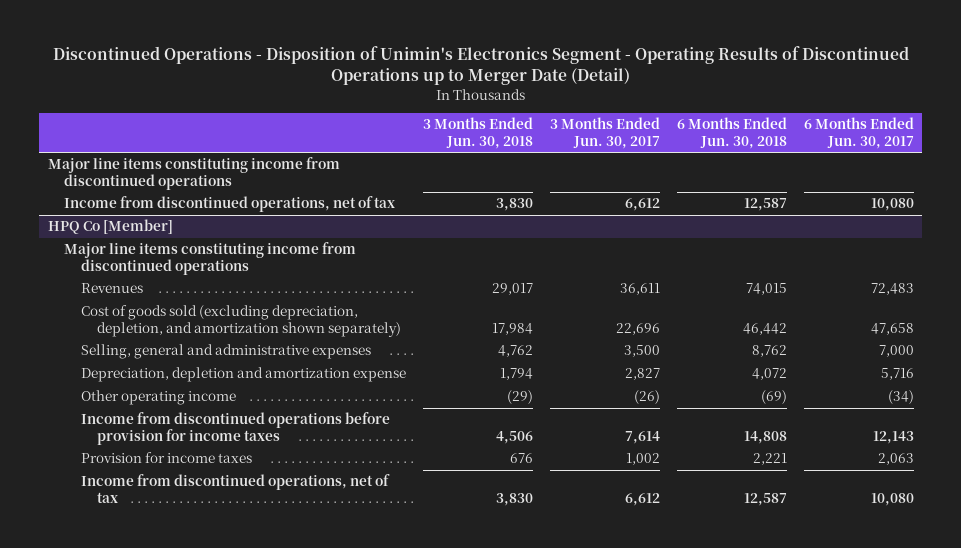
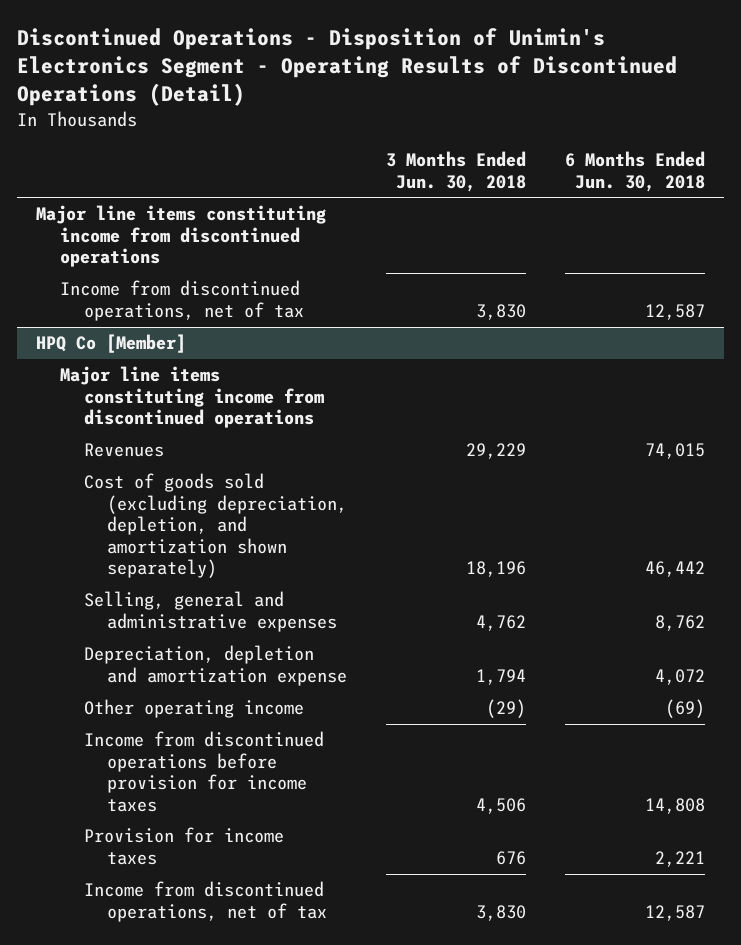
[52,46,909,86] Discontinued Operations - Disposition of Unimin's Electronics Segment - Operating Results of Discontinued Operations up to Merger Date (Detail) -> [16,27,677,107] Discontinued Operations - Disposition of Unimin's Electronics Segment - Operating Results of Discontinued Operations (Detail)
[549,117,660,149] 3 Months Ended Jun. 30, 2017 -> none
[803,117,914,149] 6 Months Ended Jun. 30, 2017 -> none
[491,283,533,296] 29,017 -> [466,443,527,460] 29,229
[491,322,533,335] 17,984 -> [466,561,527,578] 18,196

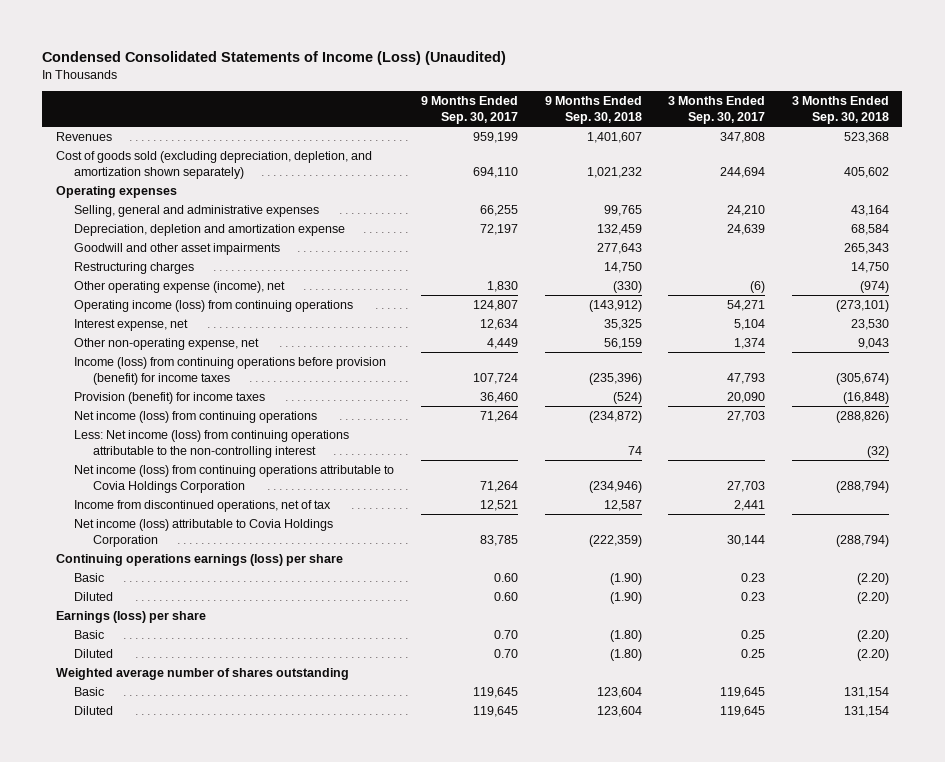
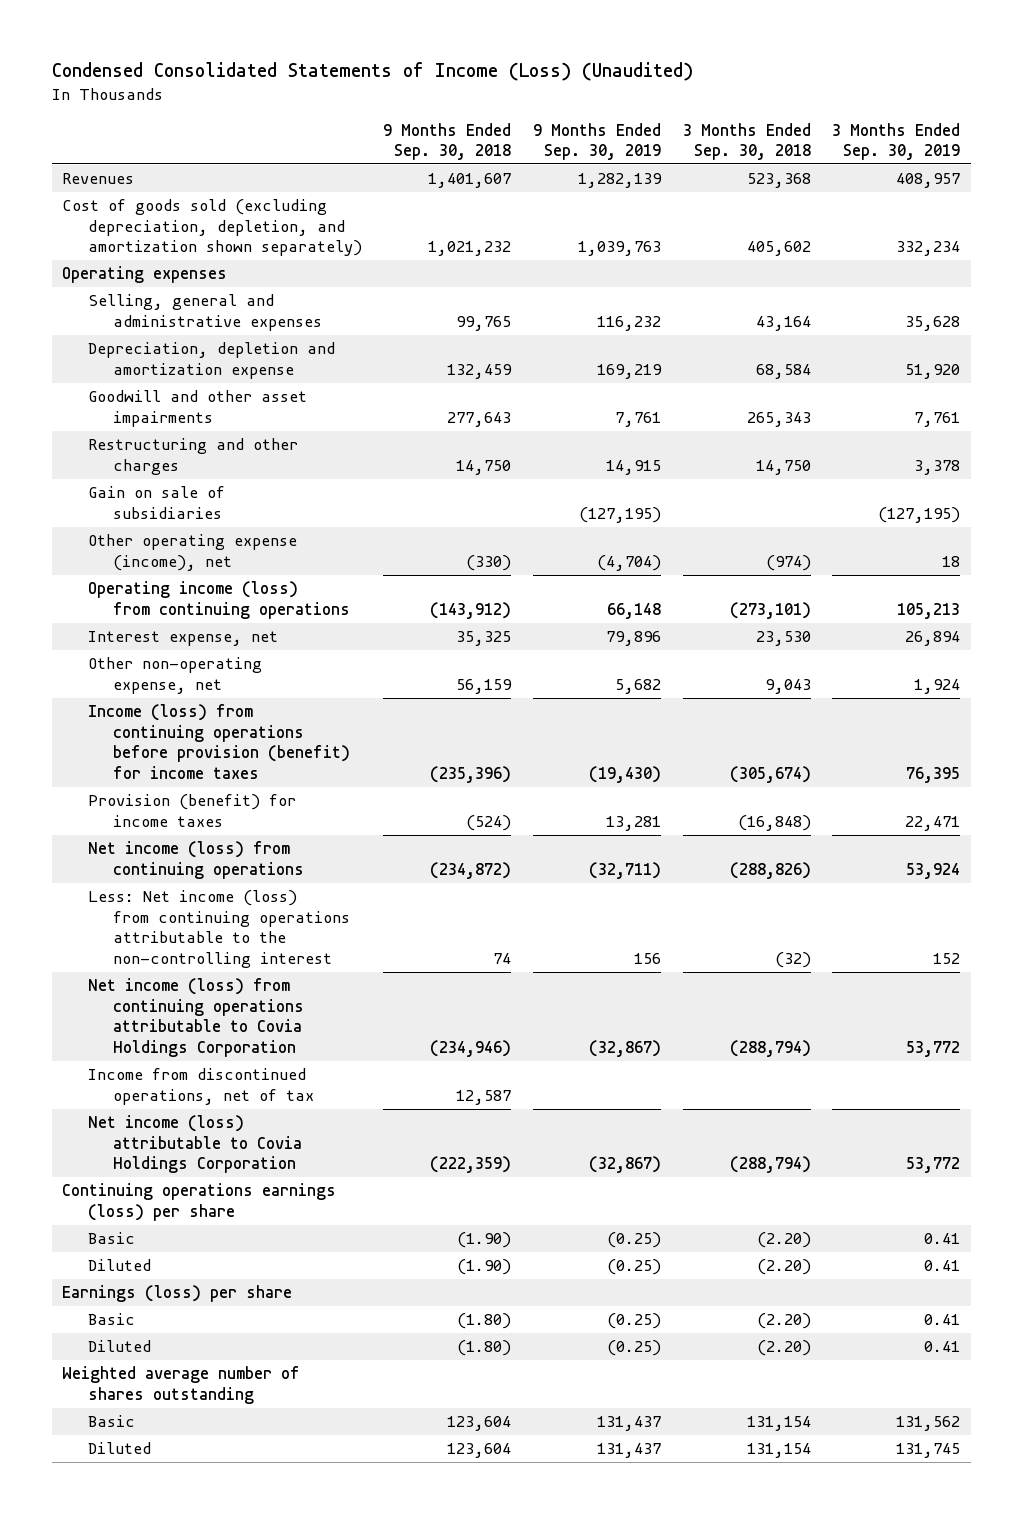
[421,95,519,124] 9 Months Ended Sep. 30, 2017 -> none
[668,95,766,124] 3 Months Ended Sep. 30, 2017 -> none
none -> [532,122,661,161] 9 Months Ended Sep. 30, 2019
none -> [832,122,961,161] 3 Months Ended Sep. 30, 2019
[74,261,195,274] Restructuring charges -> [87,438,298,475] Restructuring and other charges
none -> [87,486,225,519] Gain on sale of subsidiaries

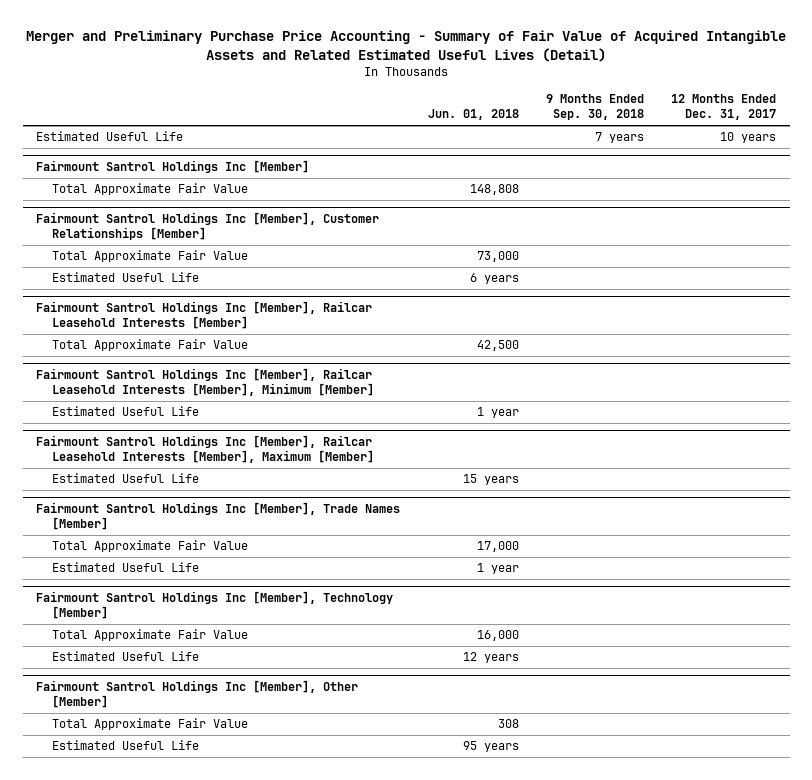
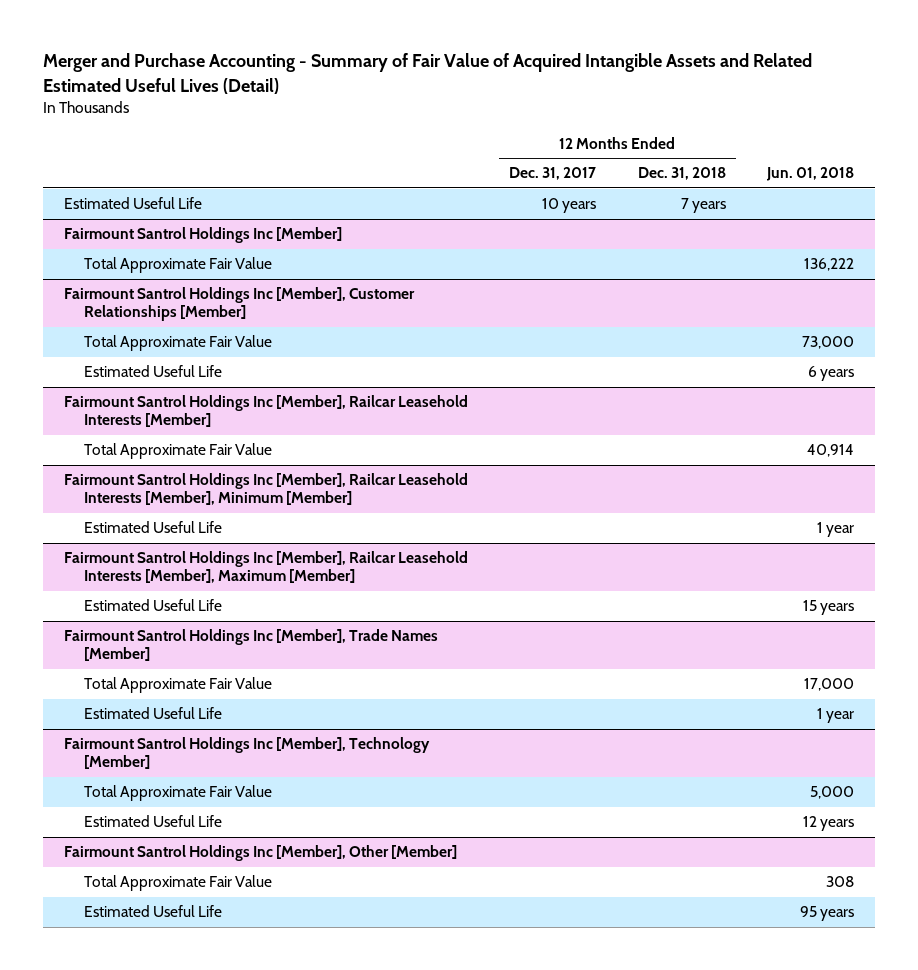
[26,30,787,62] Merger and Preliminary Purchase Price Accounting - Summary of Fair Value of Acquired Intangible Assets and Related Estimated Useful Lives (Detail) -> [43,53,813,94] Merger and Purchase Accounting - Summary of Fair Value of Acquired Intangible Assets and Related Estimated Useful Lives (Detail)
[545,94,644,121] 9 Months Ended Sep. 30, 2018 -> none
none -> [637,167,726,181] Dec. 31, 2018
[469,184,519,196] 148,808 -> [804,258,855,272] 136,222
[476,340,519,352] 42,500 -> [807,444,855,458] 40,914
[476,630,519,642] 16,000 -> [810,786,855,800] 5,000

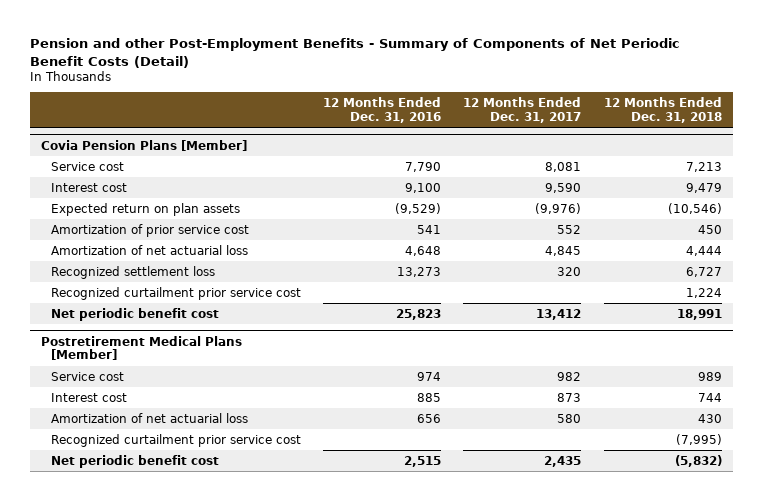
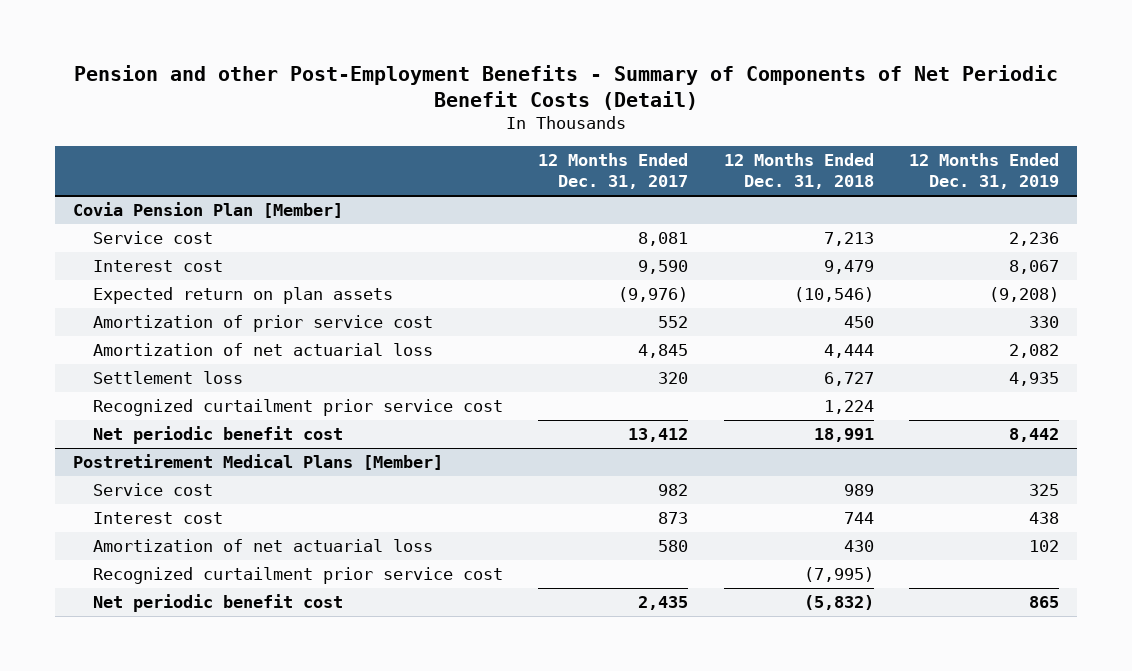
[323,97,442,123] 12 Months Ended Dec. 31, 2016 -> none
none -> [909,153,1060,190] 12 Months Ended Dec. 31, 2019
[41,139,248,151] Covia Pension Plans [Member] -> [72,202,343,219] Covia Pension Plan [Member]
[51,265,216,279] Recognized settlement loss -> [92,371,243,385] Settlement loss

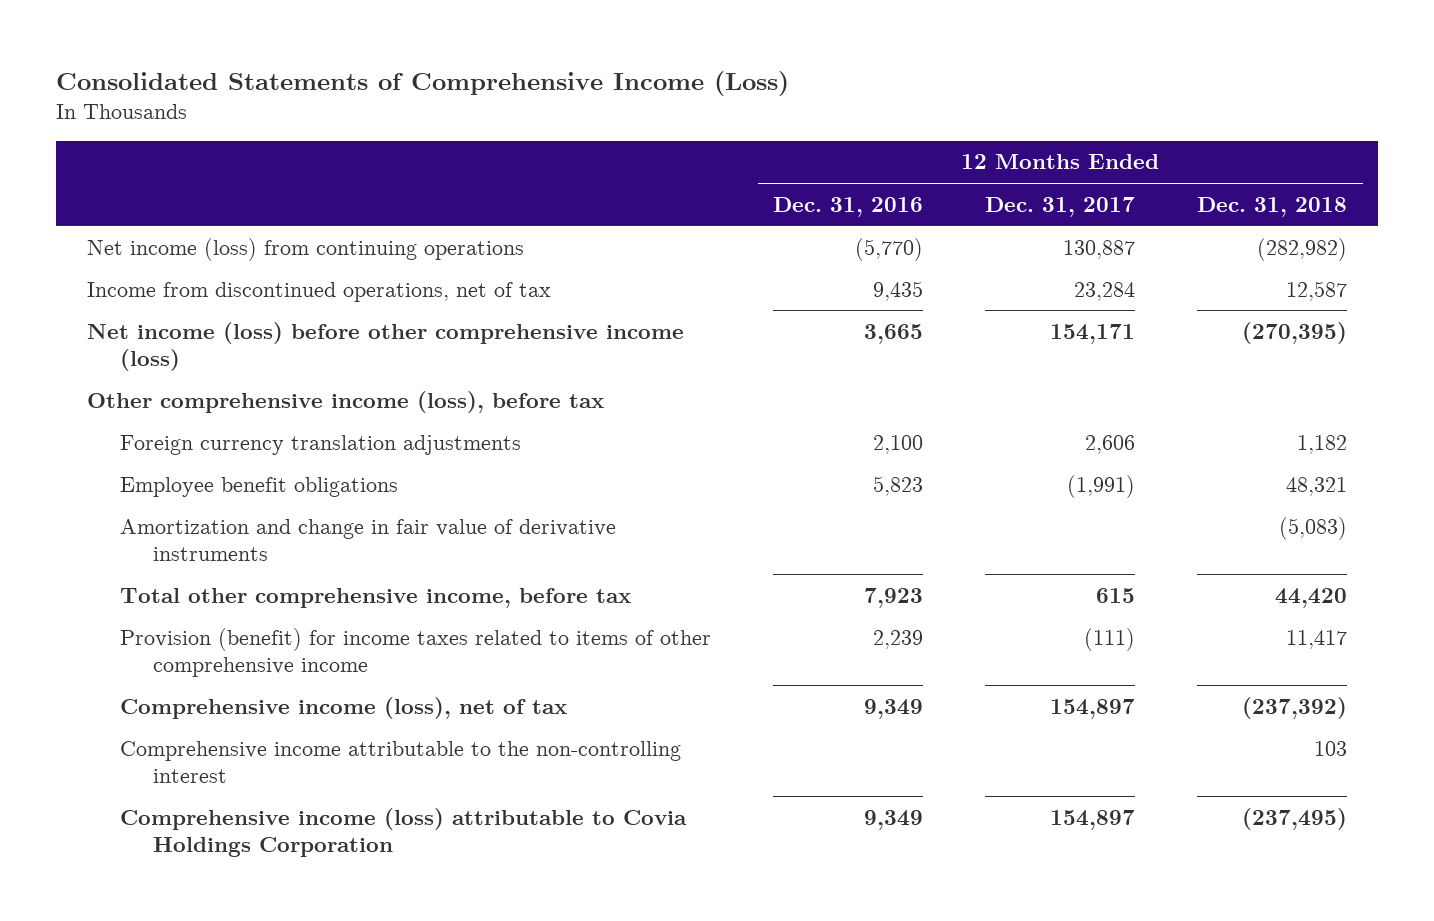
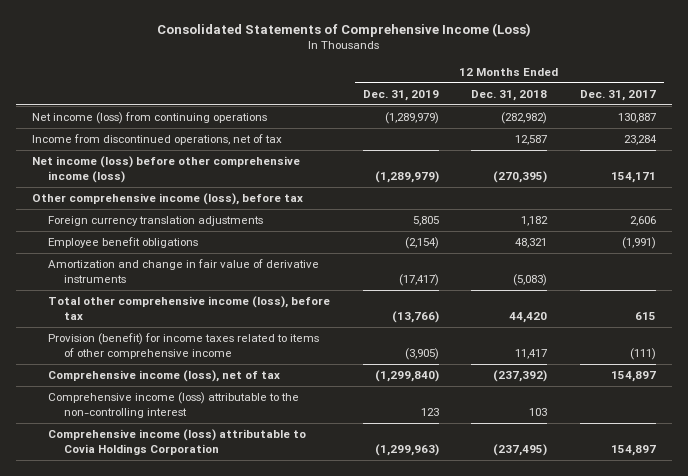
[773,196,924,217] Dec. 31, 2016 -> none
none -> [362,89,439,101] Dec. 31, 2019
[120,587,632,608] Total other comprehensive income, before tax -> [48,296,331,320] Total other comprehensive income (loss), before tax
[120,740,682,783] Comprehensive income attributable to the non-controlling interest -> [48,392,300,418] Comprehensive income (loss) attributable to the non-controlling interest

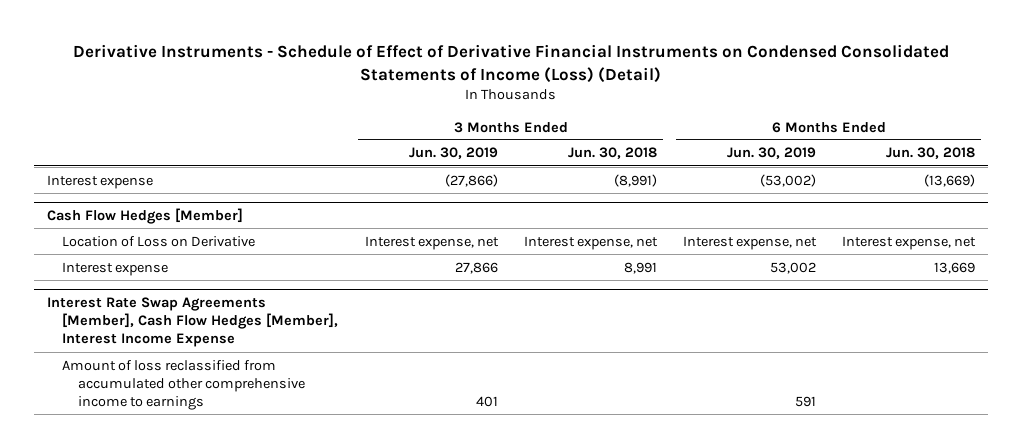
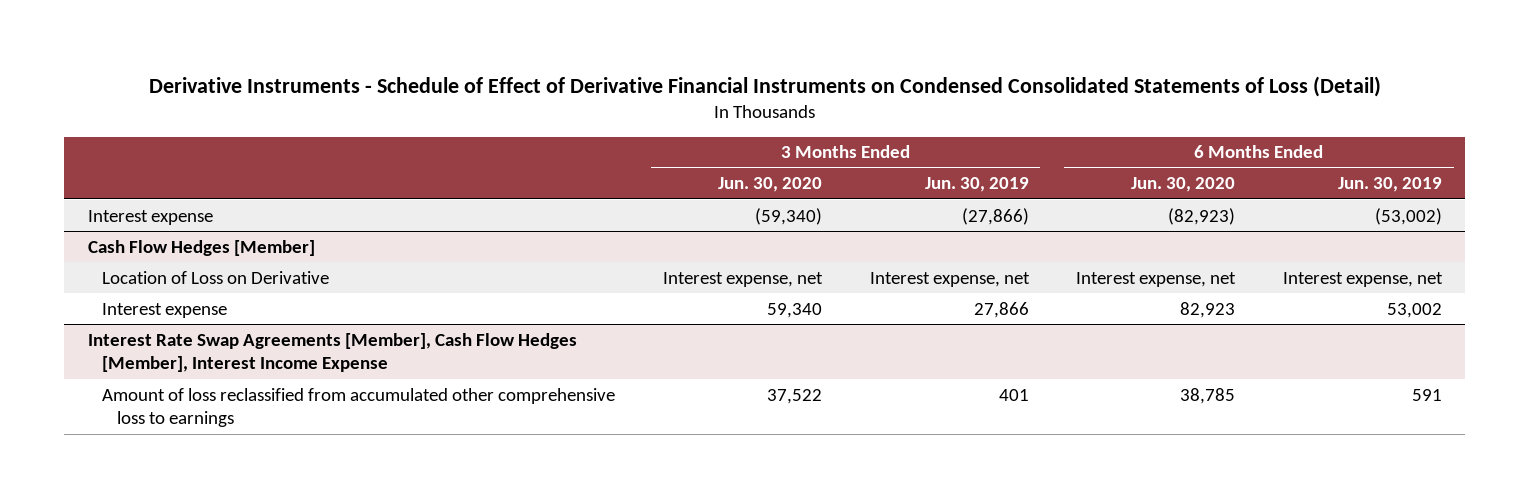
[73,43,950,83] Derivative Instruments - Schedule of Effect of Derivative Financial Instruments on Condensed Consolidated Statements of Income (Loss) (Detail) -> [148,75,1381,97] Derivative Instruments - Schedule of Effect of Derivative Financial Instruments on Condensed Consolidated Statements of Loss (Detail)
[567,147,657,160] Jun. 30, 2018 -> none
[885,147,975,160] Jun. 30, 2018 -> none
none -> [717,177,822,193] Jun. 30, 2020
none -> [1131,177,1236,193] Jun. 30, 2020
[62,359,305,411] Amount of loss reclassified from accumulated other comprehensive income to earnings -> [102,387,616,428] Amount of loss reclassified from accumulated other comprehensive loss to earnings

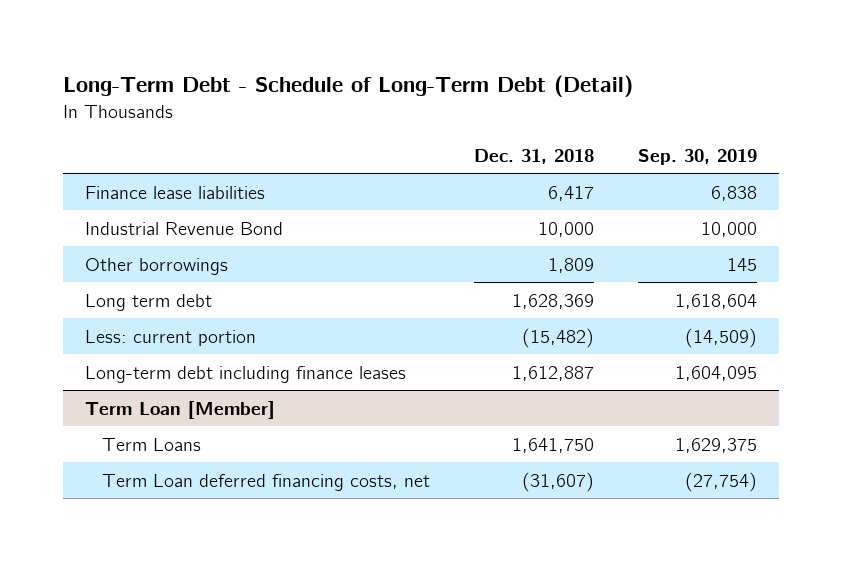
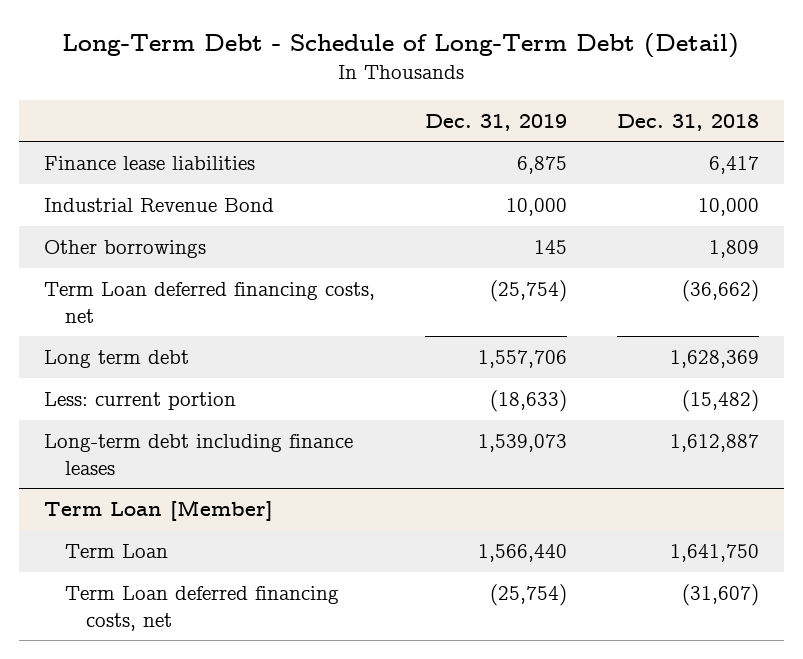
[637,148,757,165] Sep. 30, 2019 -> none
none -> [424,113,567,131] Dec. 31, 2019
none -> [43,281,375,323] Term Loan deferred financing costs, net
[101,437,201,451] Term Loans -> [64,543,168,558] Term Loan

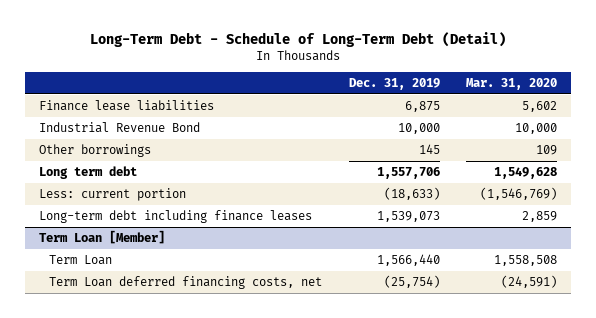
[616,113,759,131] Dec. 31, 2018 -> none
none -> [466,77,558,90] Mar. 31, 2020
[43,281,375,323] Term Loan deferred financing costs, net -> none

